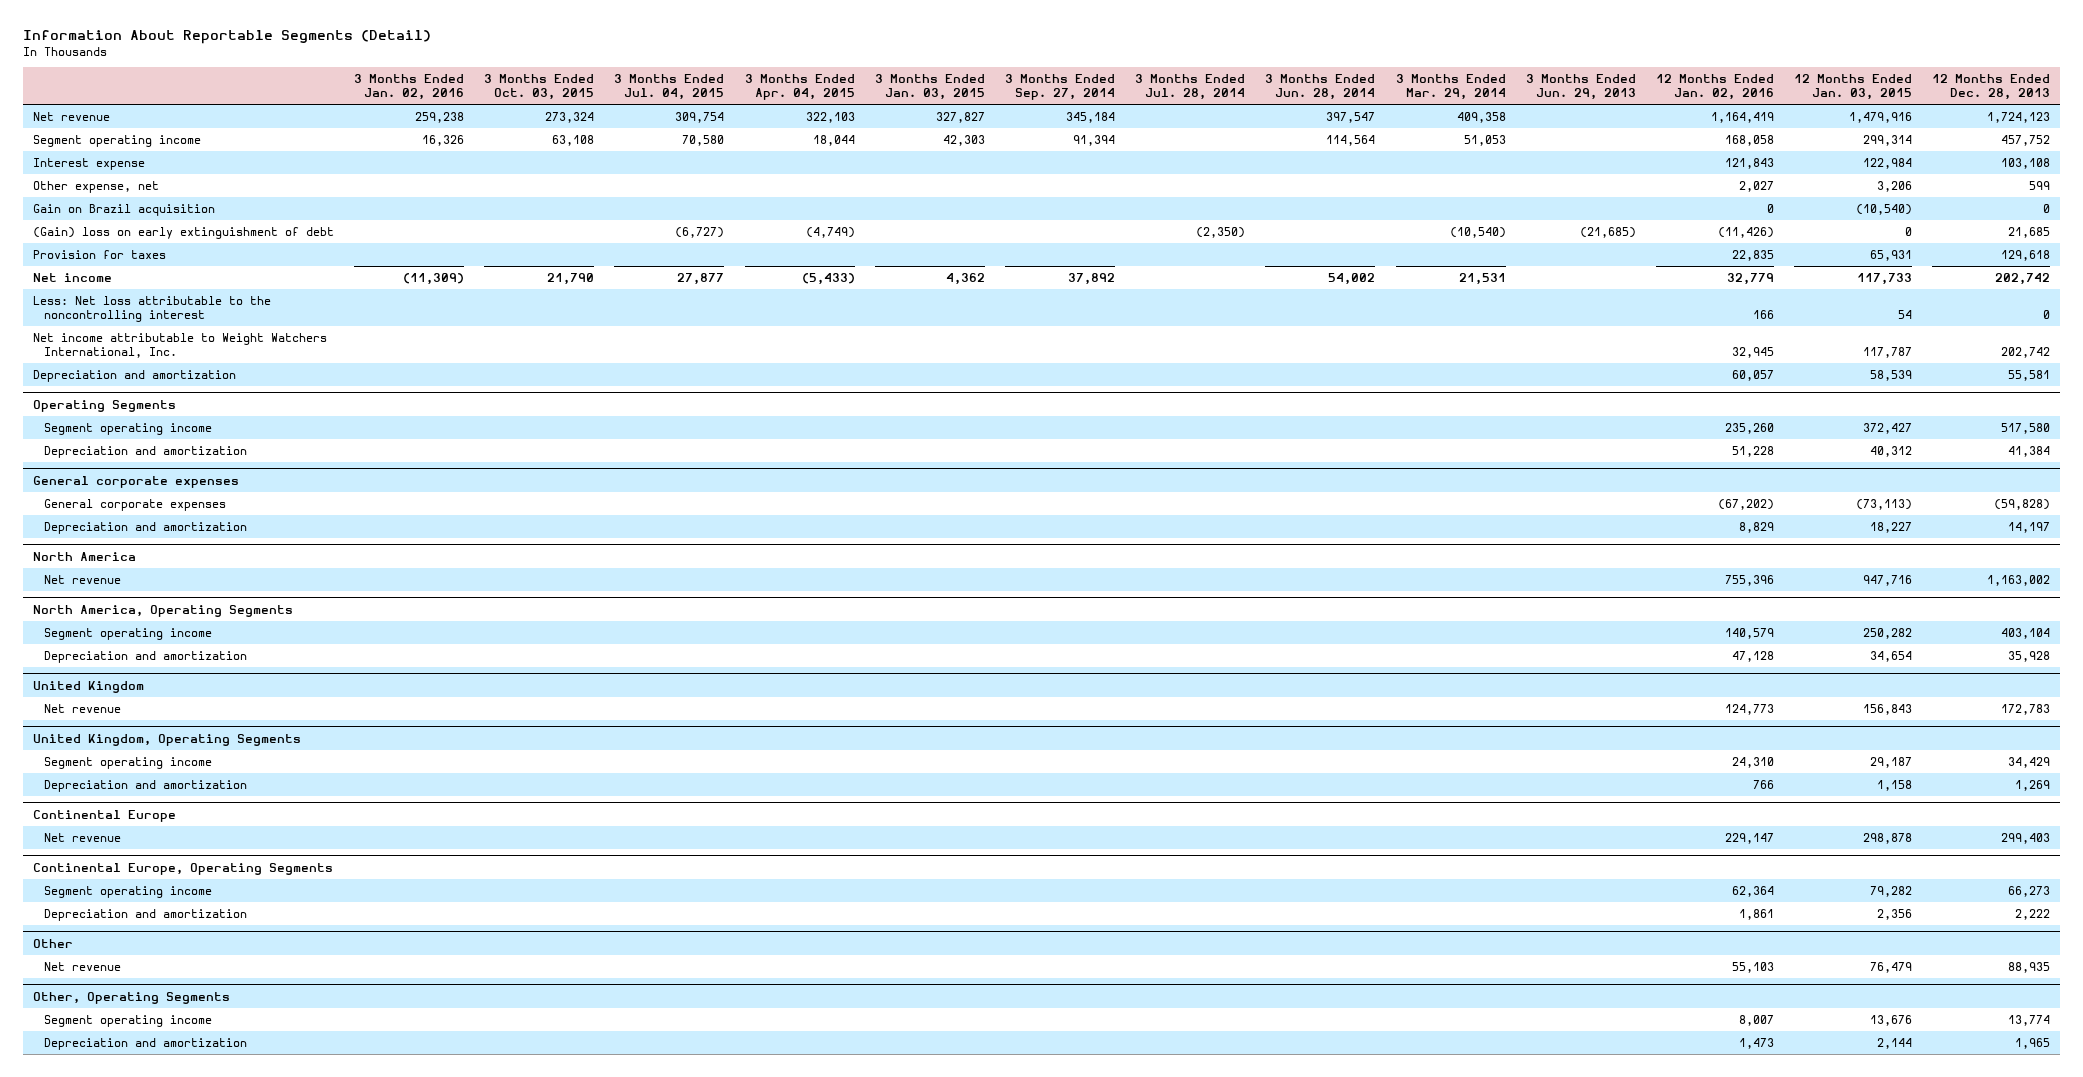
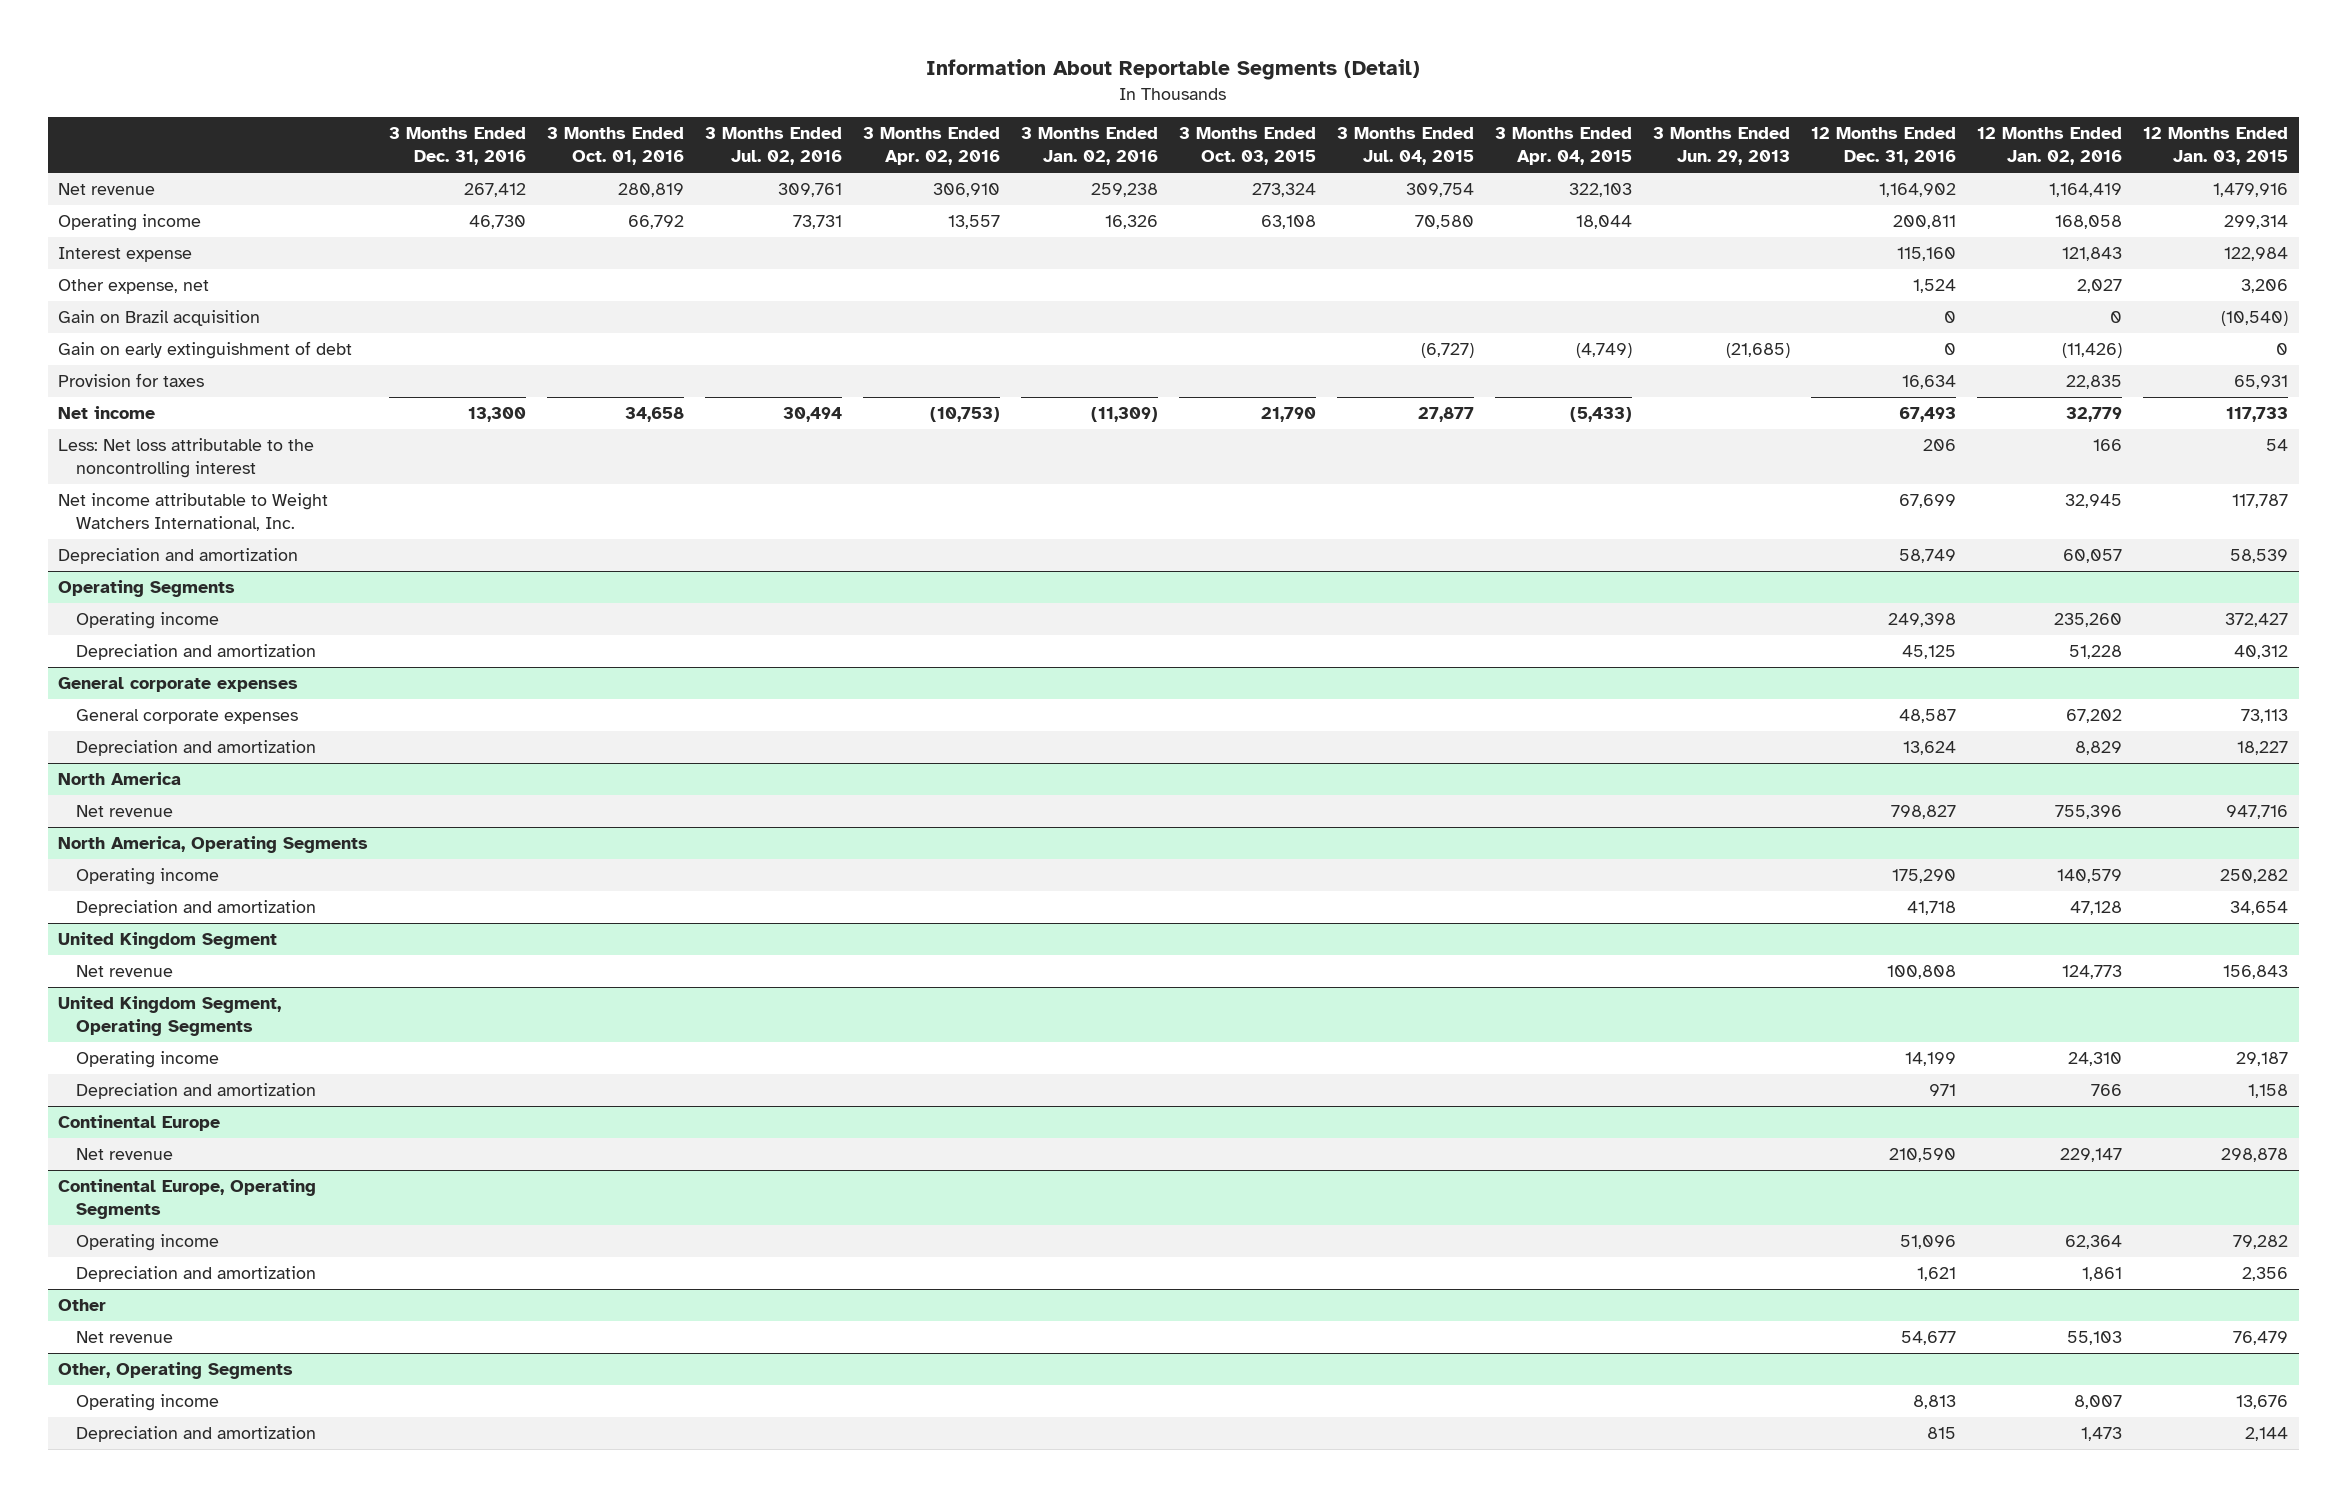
[874,74,985,101] 3 Months Ended Jan. 03, 2015 -> none
[1004,74,1115,101] 3 Months Ended Sep. 27, 2014 -> none
[1135,74,1246,101] 3 Months Ended Jul. 28, 2014 -> none
[1265,74,1376,101] 3 Months Ended Jun. 28, 2014 -> none
[1395,74,1506,101] 3 Months Ended Mar. 29, 2014 -> none
[1932,74,2051,101] 12 Months Ended Dec. 28, 2013 -> none
none -> [389,127,527,166] 3 Months Ended Dec. 31, 2016
none -> [547,127,685,166] 3 Months Ended Oct. 01, 2016
none -> [705,127,843,166] 3 Months Ended Jul. 02, 2016
none -> [863,127,1001,166] 3 Months Ended Apr. 02, 2016
none -> [1811,127,1957,166] 12 Months Ended Dec. 31, 2016
[32,134,201,147] Segment operating income -> [58,213,202,231] Operating income
[32,226,334,239] (Gain) loss on early extinguishment of debt -> [58,340,353,359] Gain on early extinguishment of debt
[43,422,212,435] Segment operating income -> [75,611,219,629] Operating income
[1717,498,1774,510] (67,202) -> [2066,708,2123,723] 67,202
[1856,498,1913,510] (73,113) -> [2241,708,2289,723] 73,113
[43,627,212,640] Segment operating income -> [75,867,219,885] Operating income
[32,680,144,693] United Kingdom -> [58,931,278,949] United Kingdom Segment
[32,733,301,746] United Kingdom, Operating Segments -> [58,995,282,1036] United Kingdom Segment, Operating Segments
[43,756,212,769] Segment operating income -> [75,1050,219,1068] Operating income
[43,885,212,898] Segment operating income -> [75,1233,219,1251] Operating income
[43,1014,212,1027] Segment operating income -> [75,1393,219,1411] Operating income

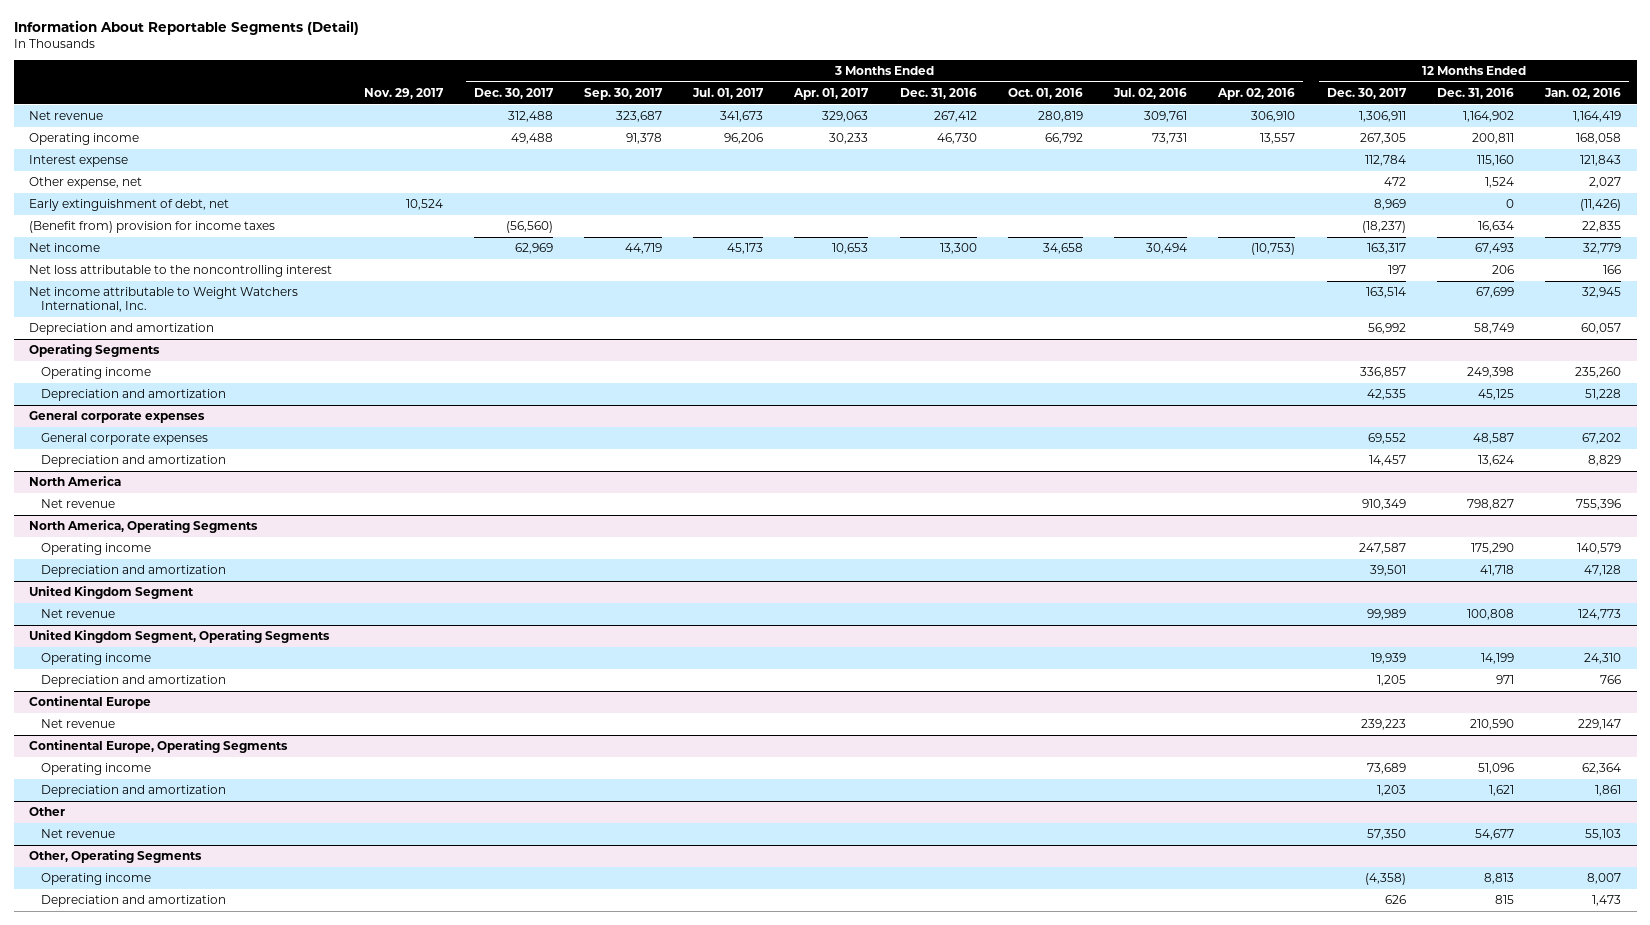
[1021,127,1159,166] 3 Months Ended Jan. 02, 2016 -> none
[1179,127,1317,166] 3 Months Ended Oct. 03, 2015 -> none
[1337,127,1475,166] 3 Months Ended Jul. 04, 2015 -> none
[1495,127,1633,166] 3 Months Ended Apr. 04, 2015 -> none
[1653,127,1791,166] 3 Months Ended Jun. 29, 2013 -> none
[2143,127,2289,166] 12 Months Ended Jan. 03, 2015 -> none
none -> [363,88,444,100] Nov. 29, 2017
none -> [473,88,554,100] Dec. 30, 2017
none -> [584,88,664,101] Sep. 30, 2017
none -> [692,88,765,100] Jul. 01, 2017
none -> [793,88,870,101] Apr. 01, 2017
none -> [1326,88,1407,100] Dec. 30, 2017
[58,309,261,326] Gain on Brazil acquisition -> none
[58,340,353,359] Gain on early extinguishment of debt -> [29,199,230,212] Early extinguishment of debt, net
[58,372,205,387] Provision for taxes -> [29,221,276,234] (Benefit from) provision for income taxes
[58,437,315,478] Less: Net loss attributable to the noncontrolling interest -> [29,265,333,278] Net loss attributable to the noncontrolling interest

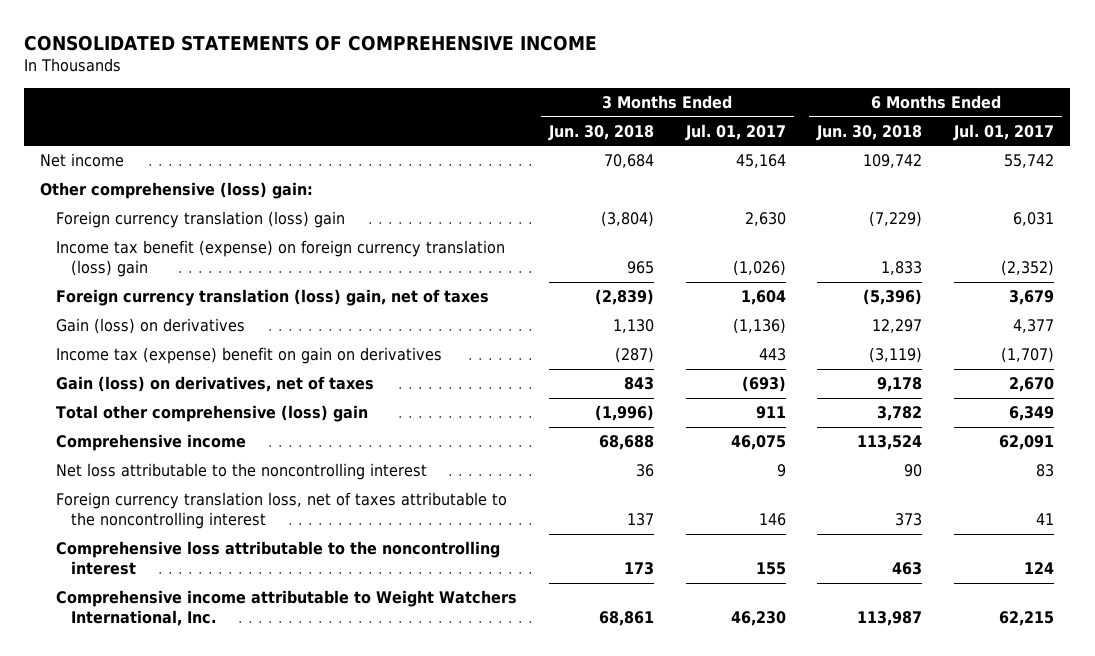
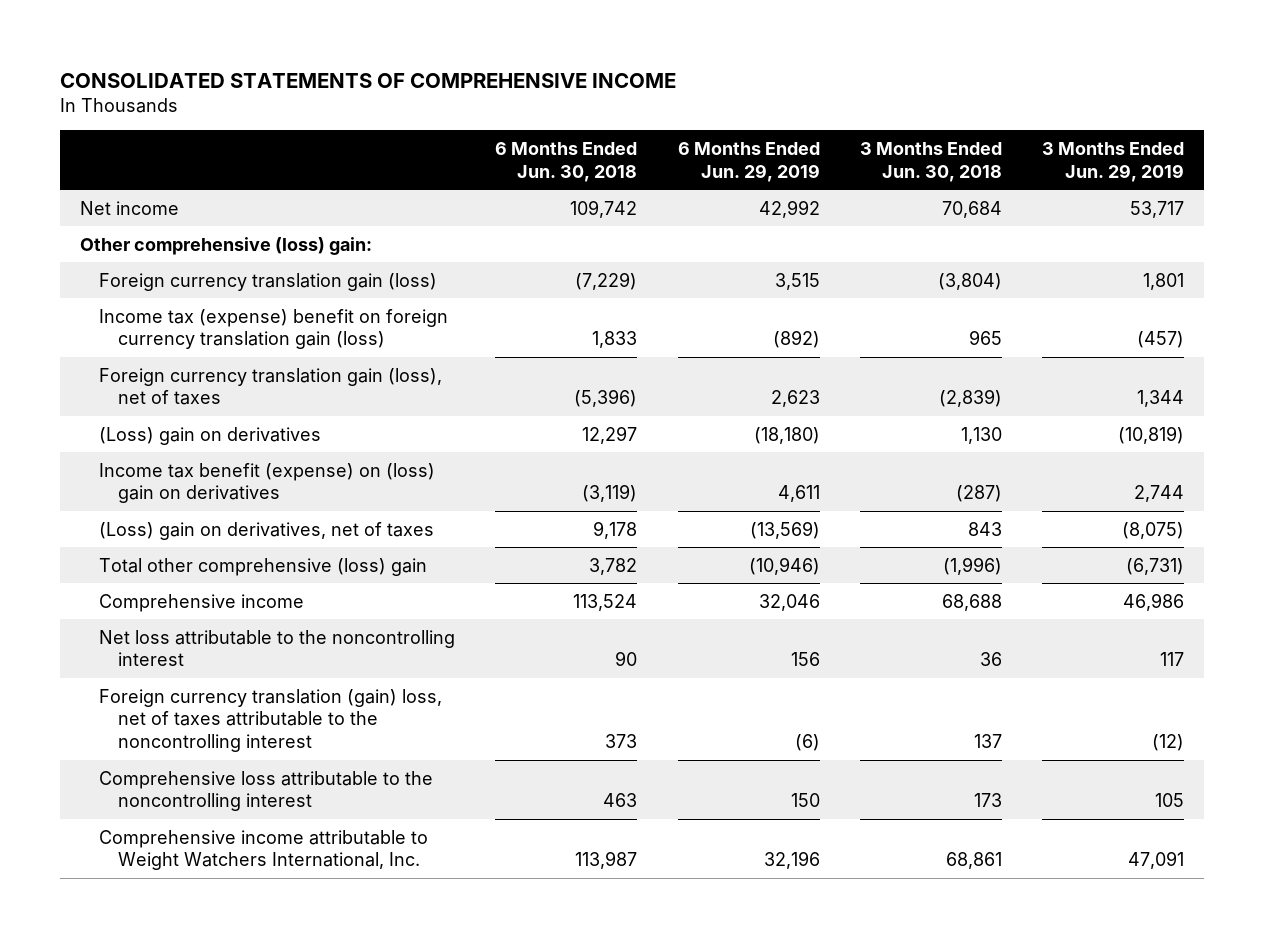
[684,123,786,141] Jul. 01, 2017 -> none
[953,123,1055,141] Jul. 01, 2017 -> none
none -> [677,142,820,182] 6 Months Ended Jun. 29, 2019
none -> [1041,142,1184,182] 3 Months Ended Jun. 29, 2019
[55,211,345,229] Foreign currency translation (loss) gain -> [99,272,438,291] Foreign currency translation gain (loss)
[55,240,505,278] Income tax benefit (expense) on foreign currency translation (loss) gain -> [99,308,449,350] Income tax (expense) benefit on foreign currency translation gain (loss)
[55,289,489,307] Foreign currency translation (loss) gain, net of taxes -> [99,367,443,406] Foreign currency translation gain (loss), net of taxes
[55,318,245,335] Gain (loss) on derivatives -> [99,426,322,445] (Loss) gain on derivatives
[55,347,442,365] Income tax (expense) benefit on gain on derivatives -> [99,462,436,504] Income tax benefit (expense) on (loss) gain on derivatives
[55,376,374,393] Gain (loss) on derivatives, net of taxes -> [99,521,435,540] (Loss) gain on derivatives, net of taxes
[55,492,507,530] Foreign currency translation loss, net of taxes attributable to the noncontrolling interest -> [99,688,443,752] Foreign currency translation (gain) loss, net of taxes attributable to the noncontrolling interest

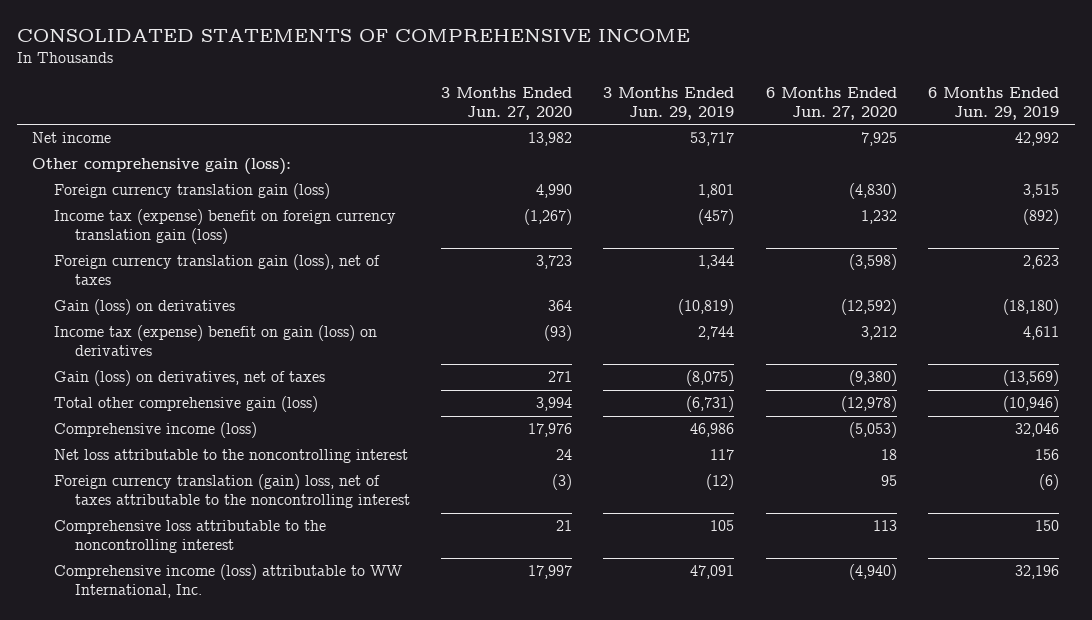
[495,142,638,182] 6 Months Ended Jun. 30, 2018 -> none
[859,142,1002,182] 3 Months Ended Jun. 30, 2018 -> none
none -> [441,86,573,120] 3 Months Ended Jun. 27, 2020
none -> [765,86,897,120] 6 Months Ended Jun. 27, 2020
[80,236,373,255] Other comprehensive (loss) gain: -> [32,158,292,176] Other comprehensive gain (loss):
[99,426,322,445] (Loss) gain on derivatives -> [53,299,235,316] Gain (loss) on derivatives
[99,462,436,504] Income tax benefit (expense) on (loss) gain on derivatives -> [53,325,377,357] Income tax (expense) benefit on gain (loss) on derivatives
[99,521,435,540] (Loss) gain on derivatives, net of taxes -> [53,370,325,387] Gain (loss) on derivatives, net of taxes
[99,557,428,576] Total other comprehensive (loss) gain -> [53,396,318,413] Total other comprehensive gain (loss)
[99,593,305,612] Comprehensive income -> [53,422,257,439] Comprehensive income (loss)
[99,829,429,871] Comprehensive income attributable to Weight Watchers International, Inc. -> [53,564,402,599] Comprehensive income (loss) attributable to WW International, Inc.

